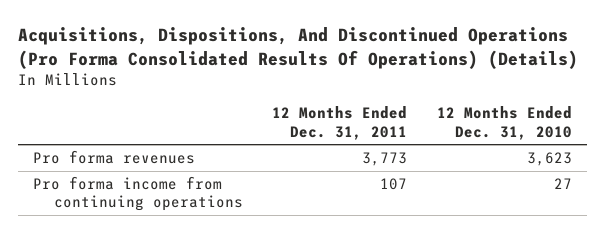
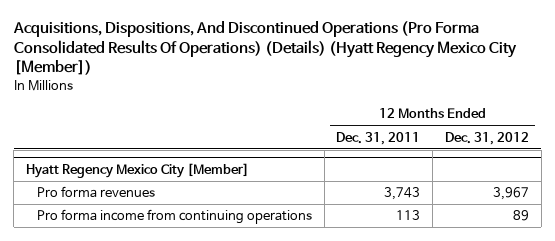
[18,27,579,69] Acquisitions, Dispositions, And Discontinued Operations (Pro Forma Consolidated Results Of Operations) (Details) -> [12,21,517,76] Acquisitions, Dispositions, And Discontinued Operations (Pro Forma Consolidated Results Of Operations) (Details) (Hyatt Regency Mexico City [Member])
[436,106,572,140] 12 Months Ended Dec. 31, 2010 -> none
none -> [445,131,530,145] Dec. 31, 2012
none -> [25,162,249,178] Hyatt Regency Mexico City [Member]
[362,152,408,167] 3,773 -> [384,187,421,201] 3,743
[380,178,408,191] 107 -> [396,210,421,221] 113

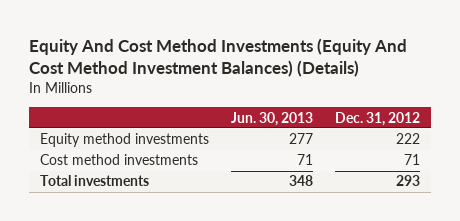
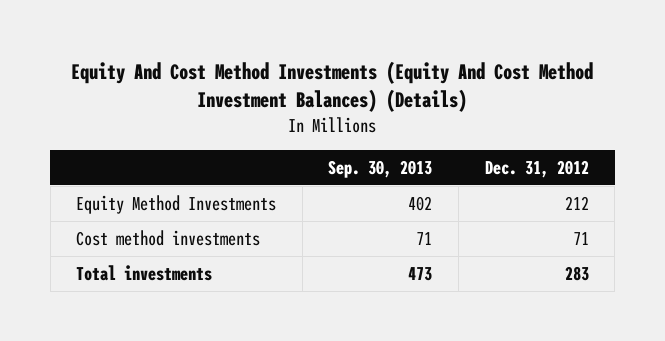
[231,111,314,126] Jun. 30, 2013 -> none
none -> [328,159,433,178] Sep. 30, 2013
[40,133,210,148] Equity method investments -> [76,194,277,214] Equity Method Investments
[395,133,420,145] 222 -> [564,195,589,210] 212
[395,175,420,187] 293 -> [564,265,589,281] 283

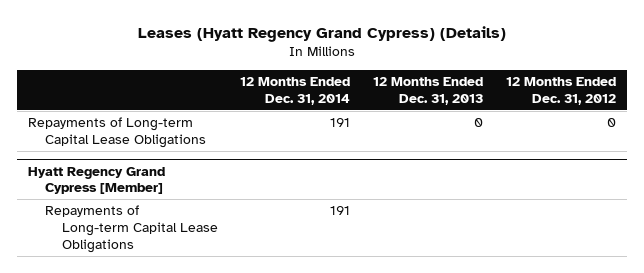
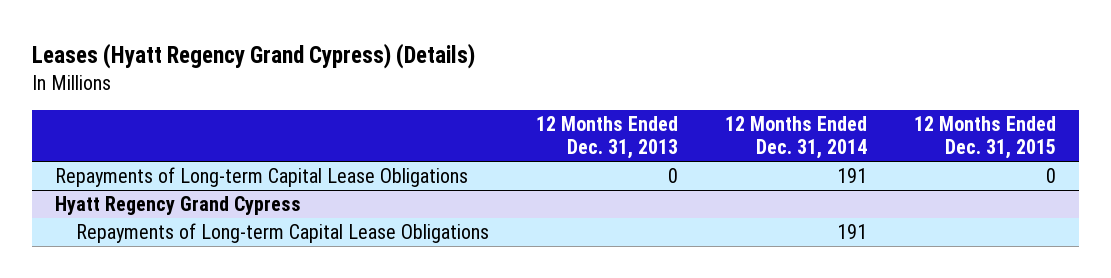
[505,77,616,105] 12 Months Ended Dec. 31, 2012 -> none
none -> [913,116,1056,160] 12 Months Ended Dec. 31, 2015
[28,166,166,195] Hyatt Regency Grand Cypress [Member] -> [55,196,302,216] Hyatt Regency Grand Cypress

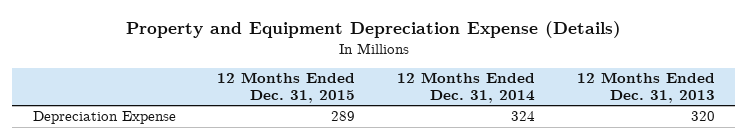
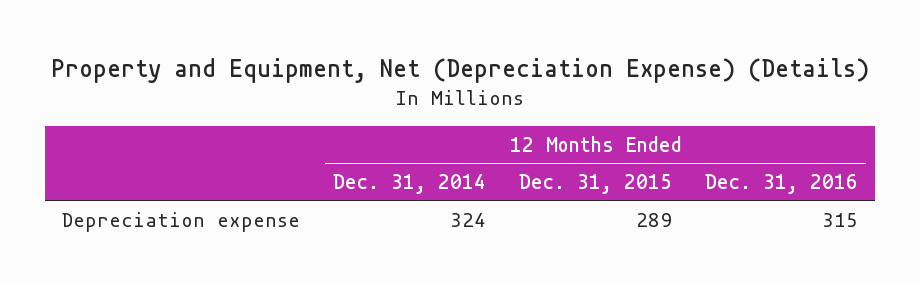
[125,21,621,39] Property and Equipment Depreciation Expense (Details) -> [50,58,869,84] Property and Equipment, Net (Depreciation Expense) (Details)
[576,72,715,103] 12 Months Ended Dec. 31, 2013 -> none
none -> [705,173,859,194] Dec. 31, 2016
[32,111,176,125] Depreciation Expense -> [61,211,300,232] Depreciation expense

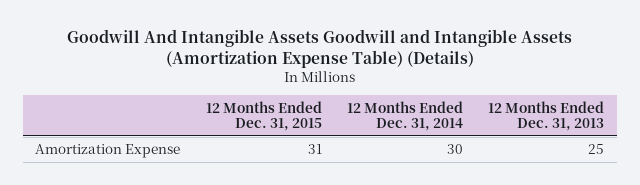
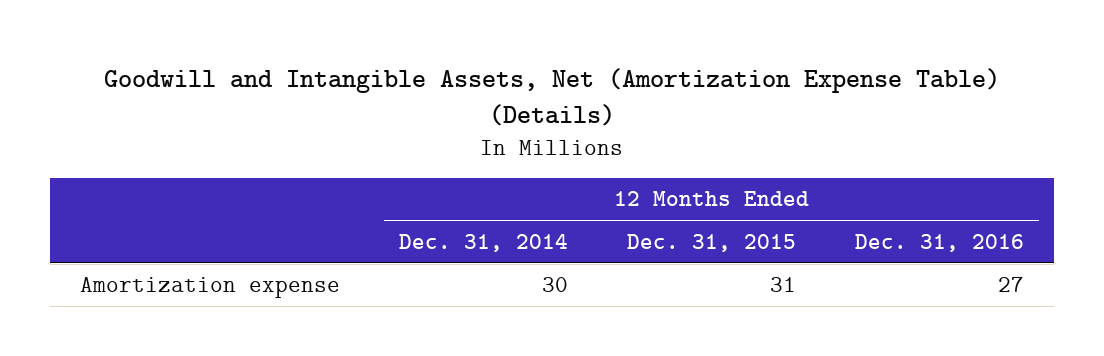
[66,29,572,68] Goodwill And Intangible Assets Goodwill and Intangible Assets (Amortization Expense Table) (Details) -> [104,67,1001,126] Goodwill and Intangible Assets, Net (Amortization Expense Table) (Details)
[488,100,605,132] 12 Months Ended Dec. 31, 2013 -> none
none -> [855,233,1025,252] Dec. 31, 2016
[35,144,181,159] Amortization Expense -> [79,277,340,299] Amortization expense

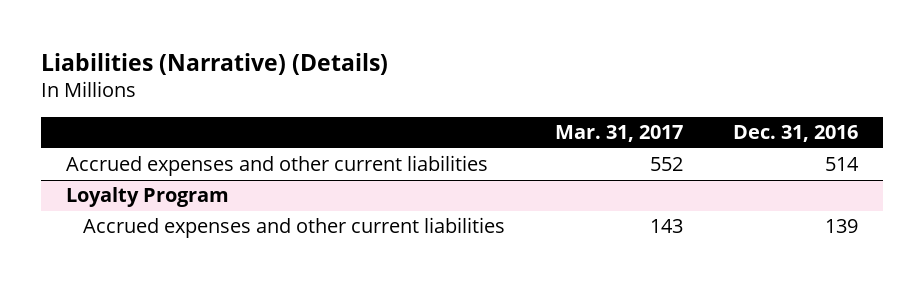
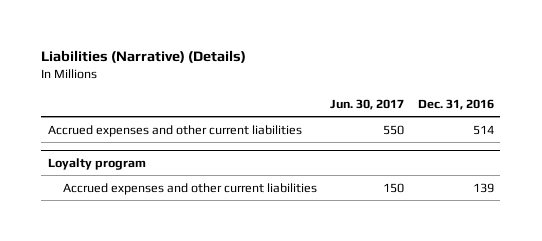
[554,125,683,143] Mar. 31, 2017 -> none
none -> [330,98,405,110] Jun. 30, 2017
[65,187,229,208] Loyalty Program -> [48,157,147,170] Loyalty program

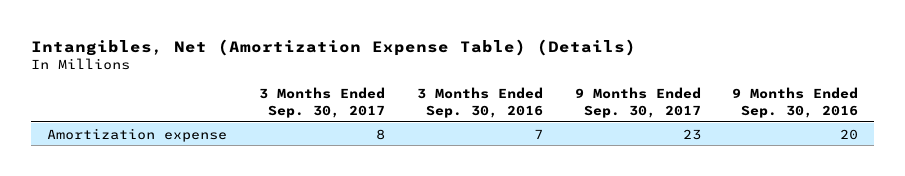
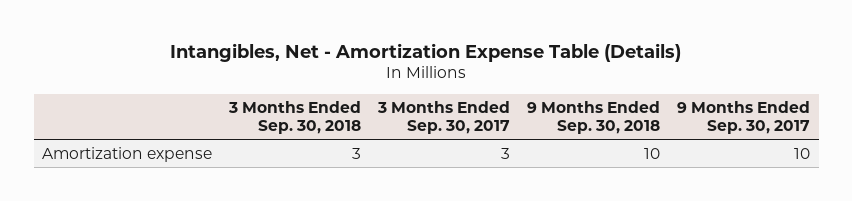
[31,38,637,56] Intangibles, Net (Amortization Expense Table) (Details) -> [170,42,682,62] Intangibles, Net - Amortization Expense Table (Details)
[416,87,543,119] 3 Months Ended Sep. 30, 2016 -> none
[732,87,859,119] 9 Months Ended Sep. 30, 2016 -> none
none -> [228,101,362,135] 3 Months Ended Sep. 30, 2018
none -> [527,101,661,135] 9 Months Ended Sep. 30, 2018
[375,128,385,140] 8 -> [501,148,511,160] 3
[682,128,701,140] 23 -> [794,148,811,160] 10

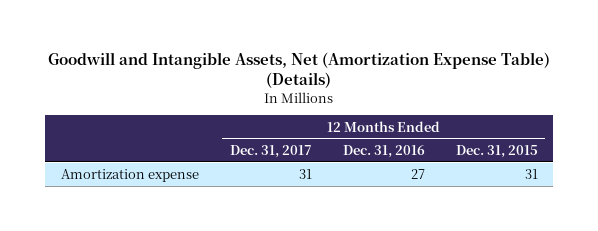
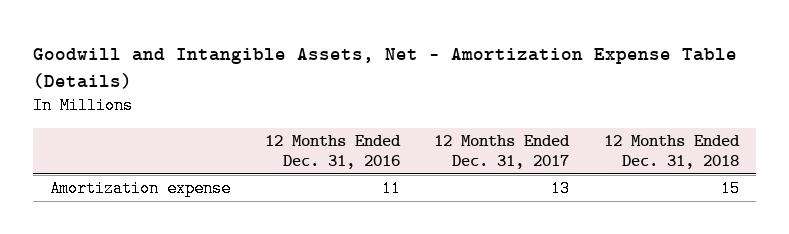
[48,52,551,89] Goodwill and Intangible Assets, Net (Amortization Expense Table) (Details) -> [32,47,737,89] Goodwill and Intangible Assets, Net - Amortization Expense Table (Details)
[455,144,538,158] Dec. 31, 2015 -> none
none -> [604,134,741,170] 12 Months Ended Dec. 31, 2018
[298,169,312,180] 31 -> [551,180,571,198] 13
[410,169,425,180] 27 -> [381,180,401,198] 11

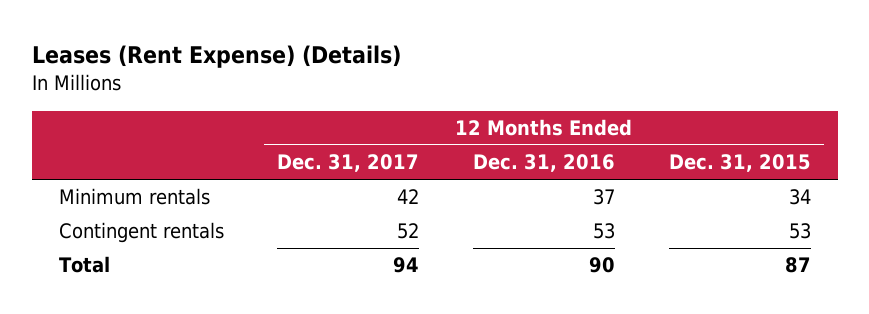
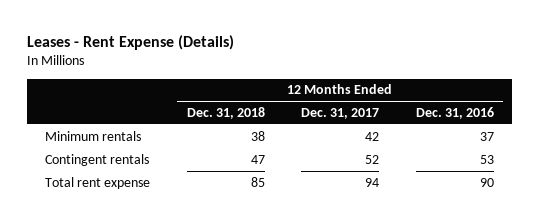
[31,45,401,69] Leases (Rent Expense) (Details) -> [26,35,234,51] Leases - Rent Expense (Details)
[668,154,811,173] Dec. 31, 2015 -> none
none -> [186,106,265,119] Dec. 31, 2018
[58,256,110,274] Total -> [44,176,150,189] Total rent expense

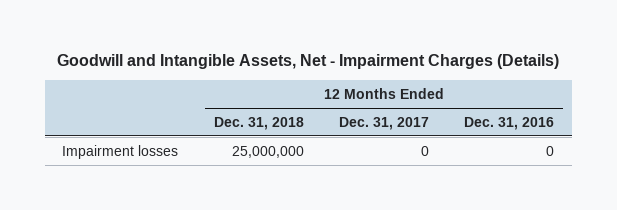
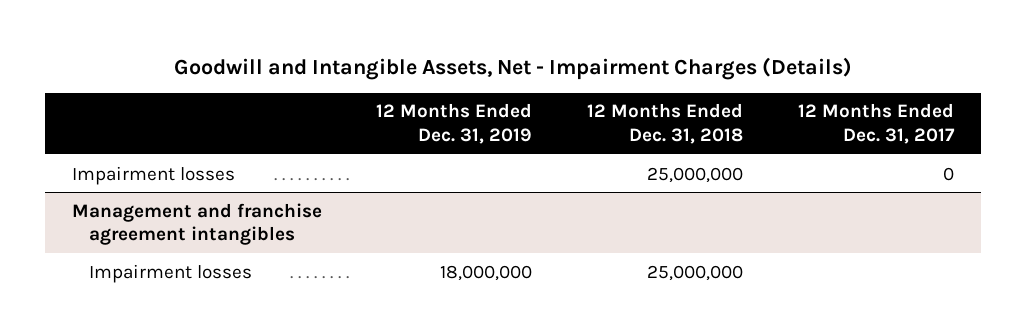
[464,116,555,130] Dec. 31, 2016 -> none
none -> [376,103,533,144] 12 Months Ended Dec. 31, 2019
none -> [71,202,322,246] Management and franchise agreement intangibles
none -> [89,263,253,283] Impairment losses

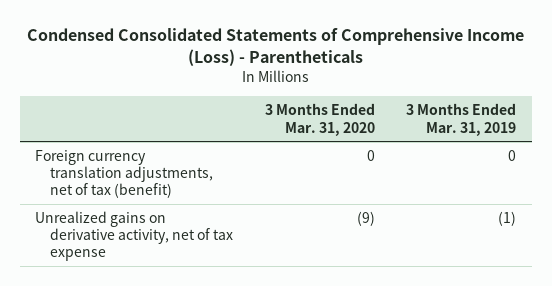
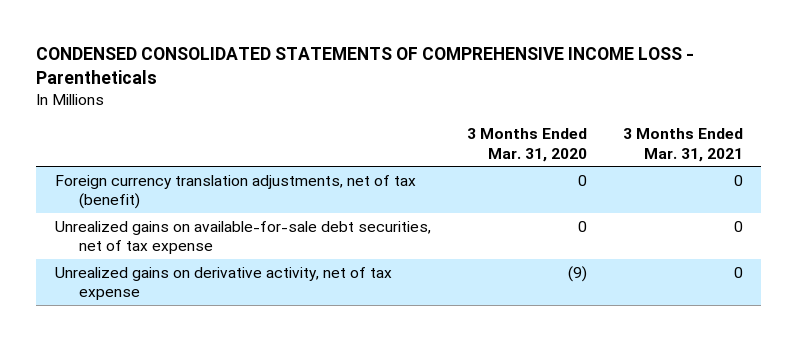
[26,28,524,67] Condensed Consolidated Statements of Comprehensive Income (Loss) - Parentheticals -> [36,47,695,85] CONDENSED CONSOLIDATED STATEMENTS OF COMPREHENSIVE INCOME LOSS - Parentheticals
[406,103,517,136] 3 Months Ended Mar. 31, 2019 -> none
none -> [623,127,744,162] 3 Months Ended Mar. 31, 2021
none -> [54,220,431,255] Unrealized gains on available-for-sale debt securities, net of tax expense

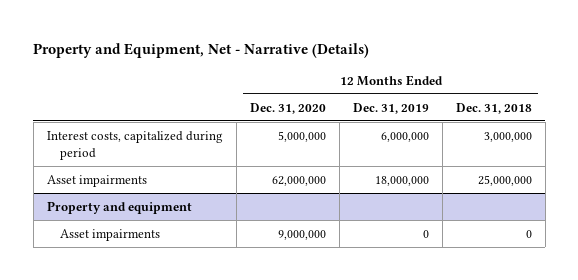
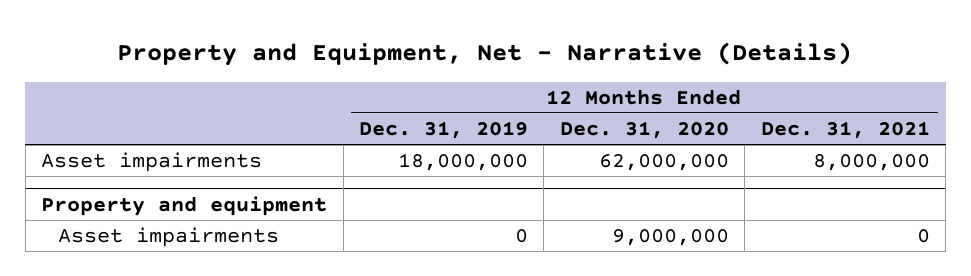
[455,102,532,114] Dec. 31, 2018 -> none
none -> [760,121,930,140] Dec. 31, 2021
[46,130,223,160] Interest costs, capitalized during period -> none

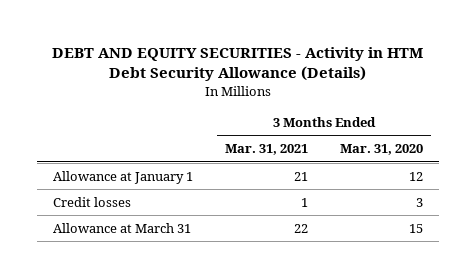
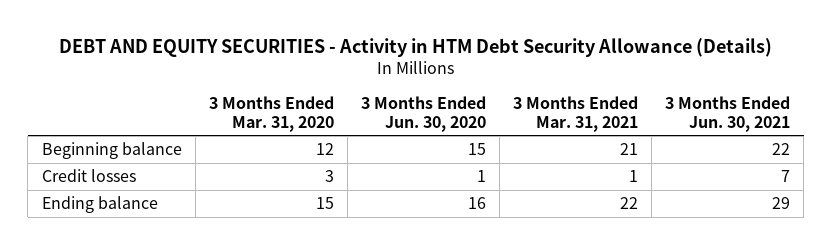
none -> [360,95,486,132] 3 Months Ended Jun. 30, 2020
none -> [665,95,791,132] 3 Months Ended Jun. 30, 2021
[52,170,193,184] Allowance at January 1 -> [41,142,182,160] Beginning balance
[52,222,191,233] Allowance at March 31 -> [41,196,158,214] Ending balance

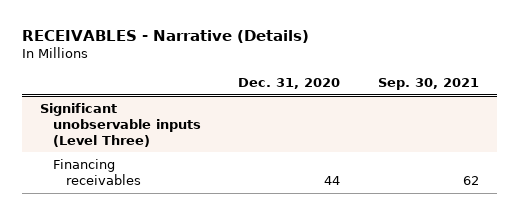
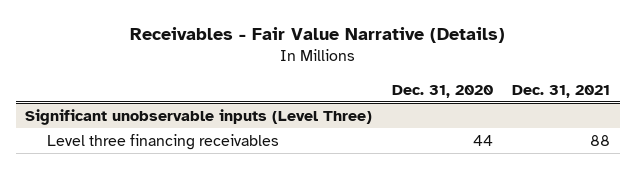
[21,30,309,44] RECEIVABLES - Narrative (Details) -> [129,26,505,43] Receivables - Fair Value Narrative (Details)
[377,78,479,91] Sep. 30, 2021 -> none
none -> [512,84,611,98] Dec. 31, 2021
[53,158,142,185] Financing receivables -> [47,133,280,150] Level three financing receivables

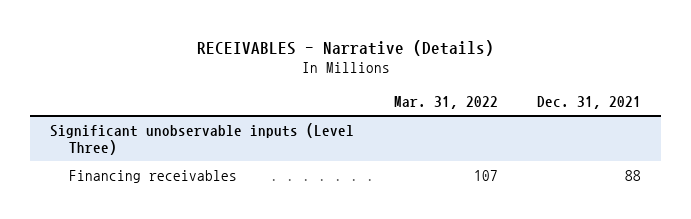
[129,26,505,43] Receivables - Fair Value Narrative (Details) -> [196,39,494,56] RECEIVABLES - Narrative (Details)
[391,84,493,98] Dec. 31, 2020 -> none
none -> [393,95,498,109] Mar. 31, 2022
[47,133,280,150] Level three financing receivables -> [68,169,237,183] Financing receivables

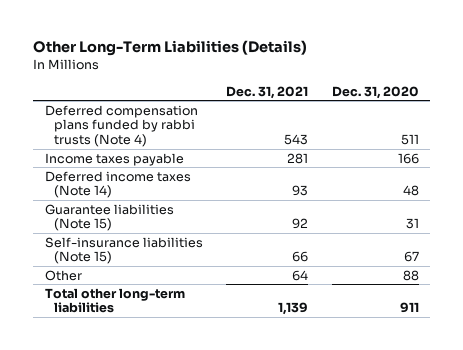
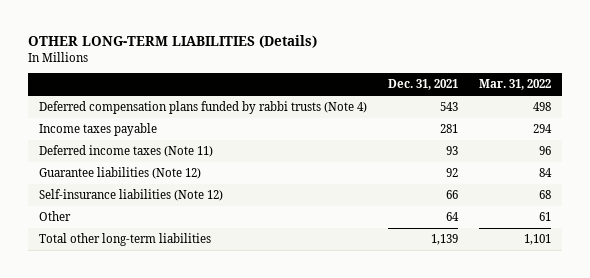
[32,40,307,57] Other Long-Term Liabilities (Details) -> [28,35,318,49] OTHER LONG-TERM LIABILITIES (Details)
[331,85,419,99] Dec. 31, 2020 -> none
none -> [479,79,552,91] Mar. 31, 2022
[44,170,191,199] Deferred income taxes (Note 14) -> [38,144,213,157] Deferred income taxes (Note 11)
[44,203,174,232] Guarantee liabilities (Note 15) -> [38,166,201,179] Guarantee liabilities (Note 12)
[44,236,203,265] Self-insurance liabilities (Note 15) -> [38,188,223,201] Self-insurance liabilities (Note 12)

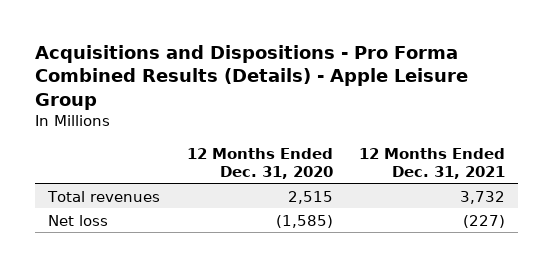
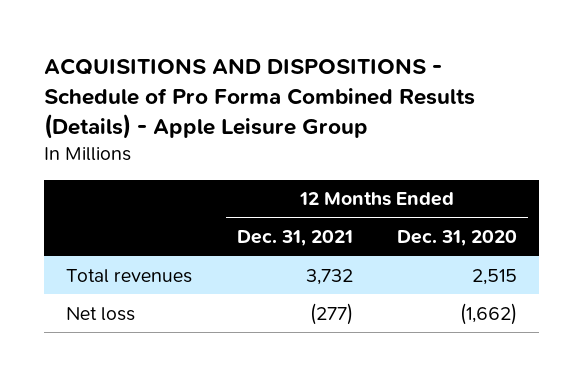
[35,44,469,110] Acquisitions and Dispositions - Pro Forma Combined Results (Details) - Apple Leisure Group -> [43,57,475,140] ACQUISITIONS AND DISPOSITIONS - Schedule of Pro Forma Combined Results (Details) - Apple Leisure Group
[275,214,333,228] (1,585) -> [460,302,518,325] (1,662)
[462,214,505,228] (227) -> [309,302,353,325] (277)

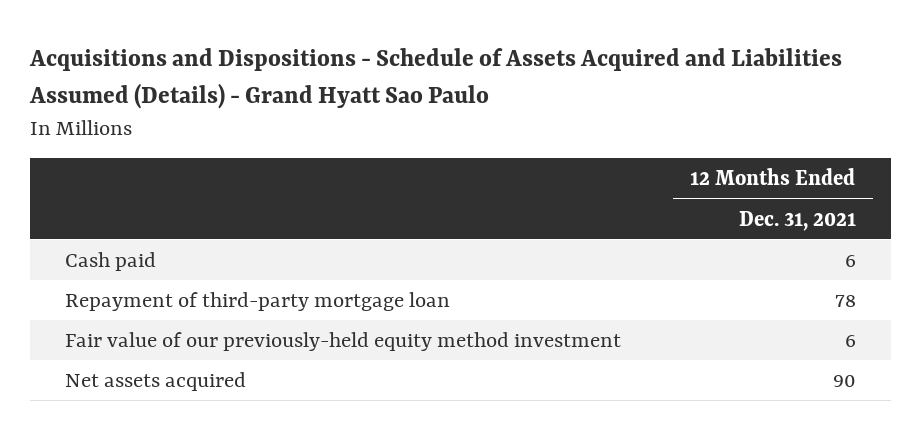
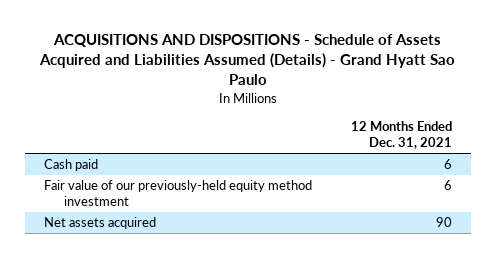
[28,48,842,109] Acquisitions and Dispositions - Schedule of Assets Acquired and Liabilities Assumed (Details) - Grand Hyatt Sao Paulo -> [38,34,455,86] ACQUISITIONS AND DISPOSITIONS - Schedule of Assets Acquired and Liabilities Assumed (Details) - Grand Hyatt Sao Paulo
[64,291,450,311] Repayment of third-party mortgage loan -> none

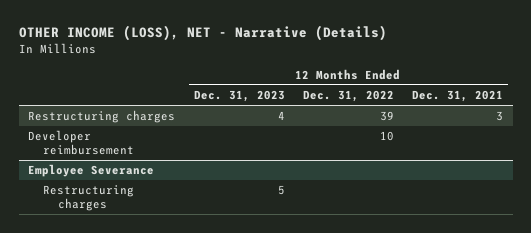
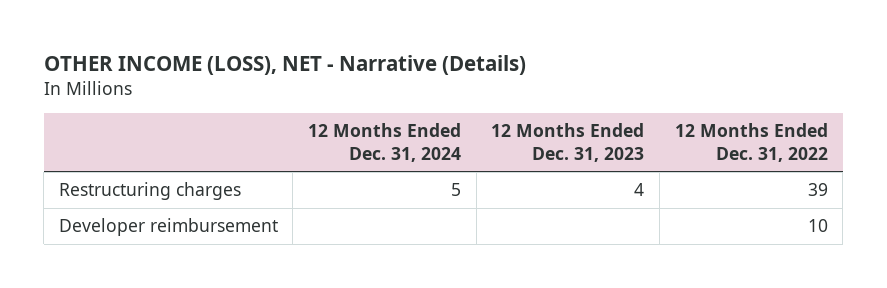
[412,90,504,103] Dec. 31, 2021 -> none
none -> [308,122,462,162] 12 Months Ended Dec. 31, 2024
[28,164,155,178] Employee Severance -> none
[42,185,134,211] Restructuring charges -> none

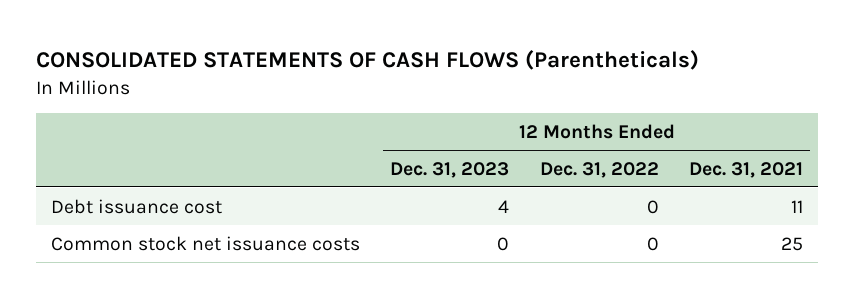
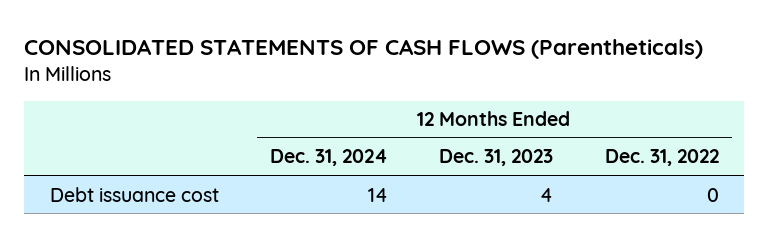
[688,161,803,178] Dec. 31, 2021 -> none
none -> [270,149,389,167] Dec. 31, 2024
[51,235,361,251] Common stock net issuance costs -> none

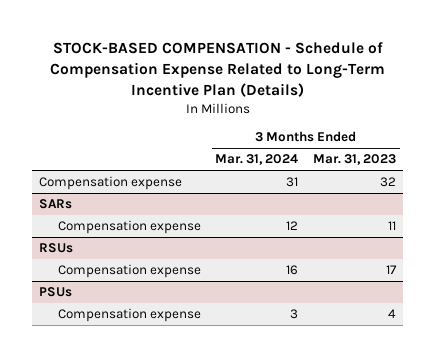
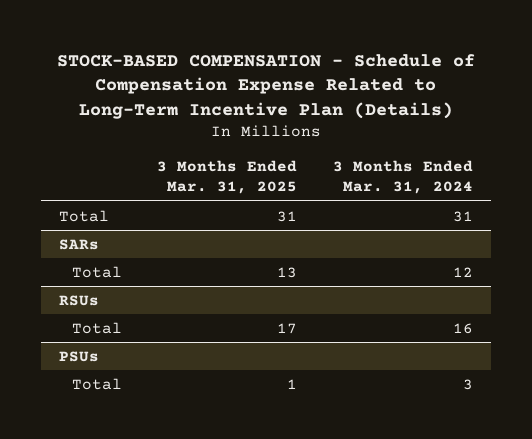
[312,154,396,166] Mar. 31, 2023 -> none
none -> [157,160,298,195] 3 Months Ended Mar. 31, 2025
[39,176,183,191] Compensation expense -> [58,209,109,222] Total
[57,220,201,235] Compensation expense -> [71,265,122,278] Total
[57,264,201,279] Compensation expense -> [71,321,122,334] Total
[57,308,201,323] Compensation expense -> [71,377,122,390] Total

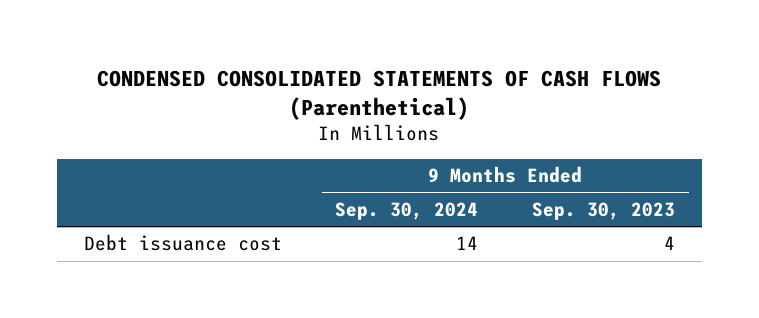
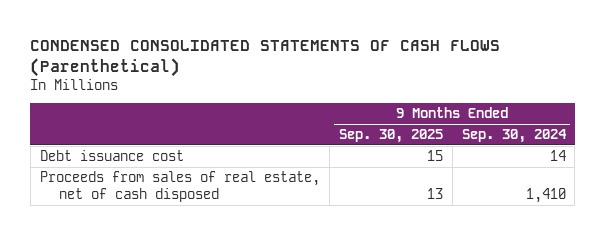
[532,201,676,220] Sep. 30, 2023 -> none
none -> [338,129,443,144] Sep. 30, 2025
none -> [39,171,320,203] Proceeds from sales of real estate, net of cash disposed

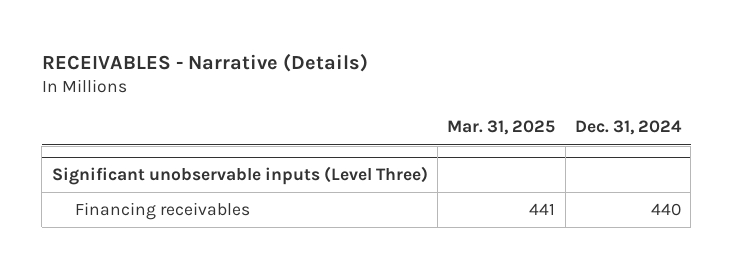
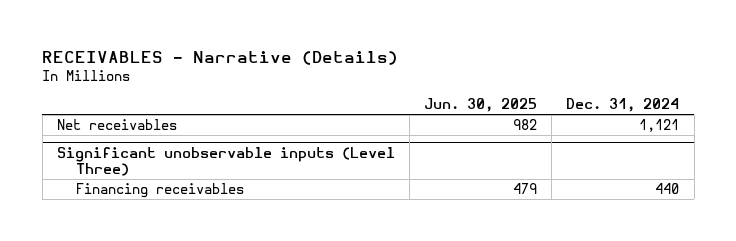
[447,120,556,136] Mar. 31, 2025 -> none
none -> [424,98,538,113] Jun. 30, 2025
none -> [56,118,177,130] Net receivables

